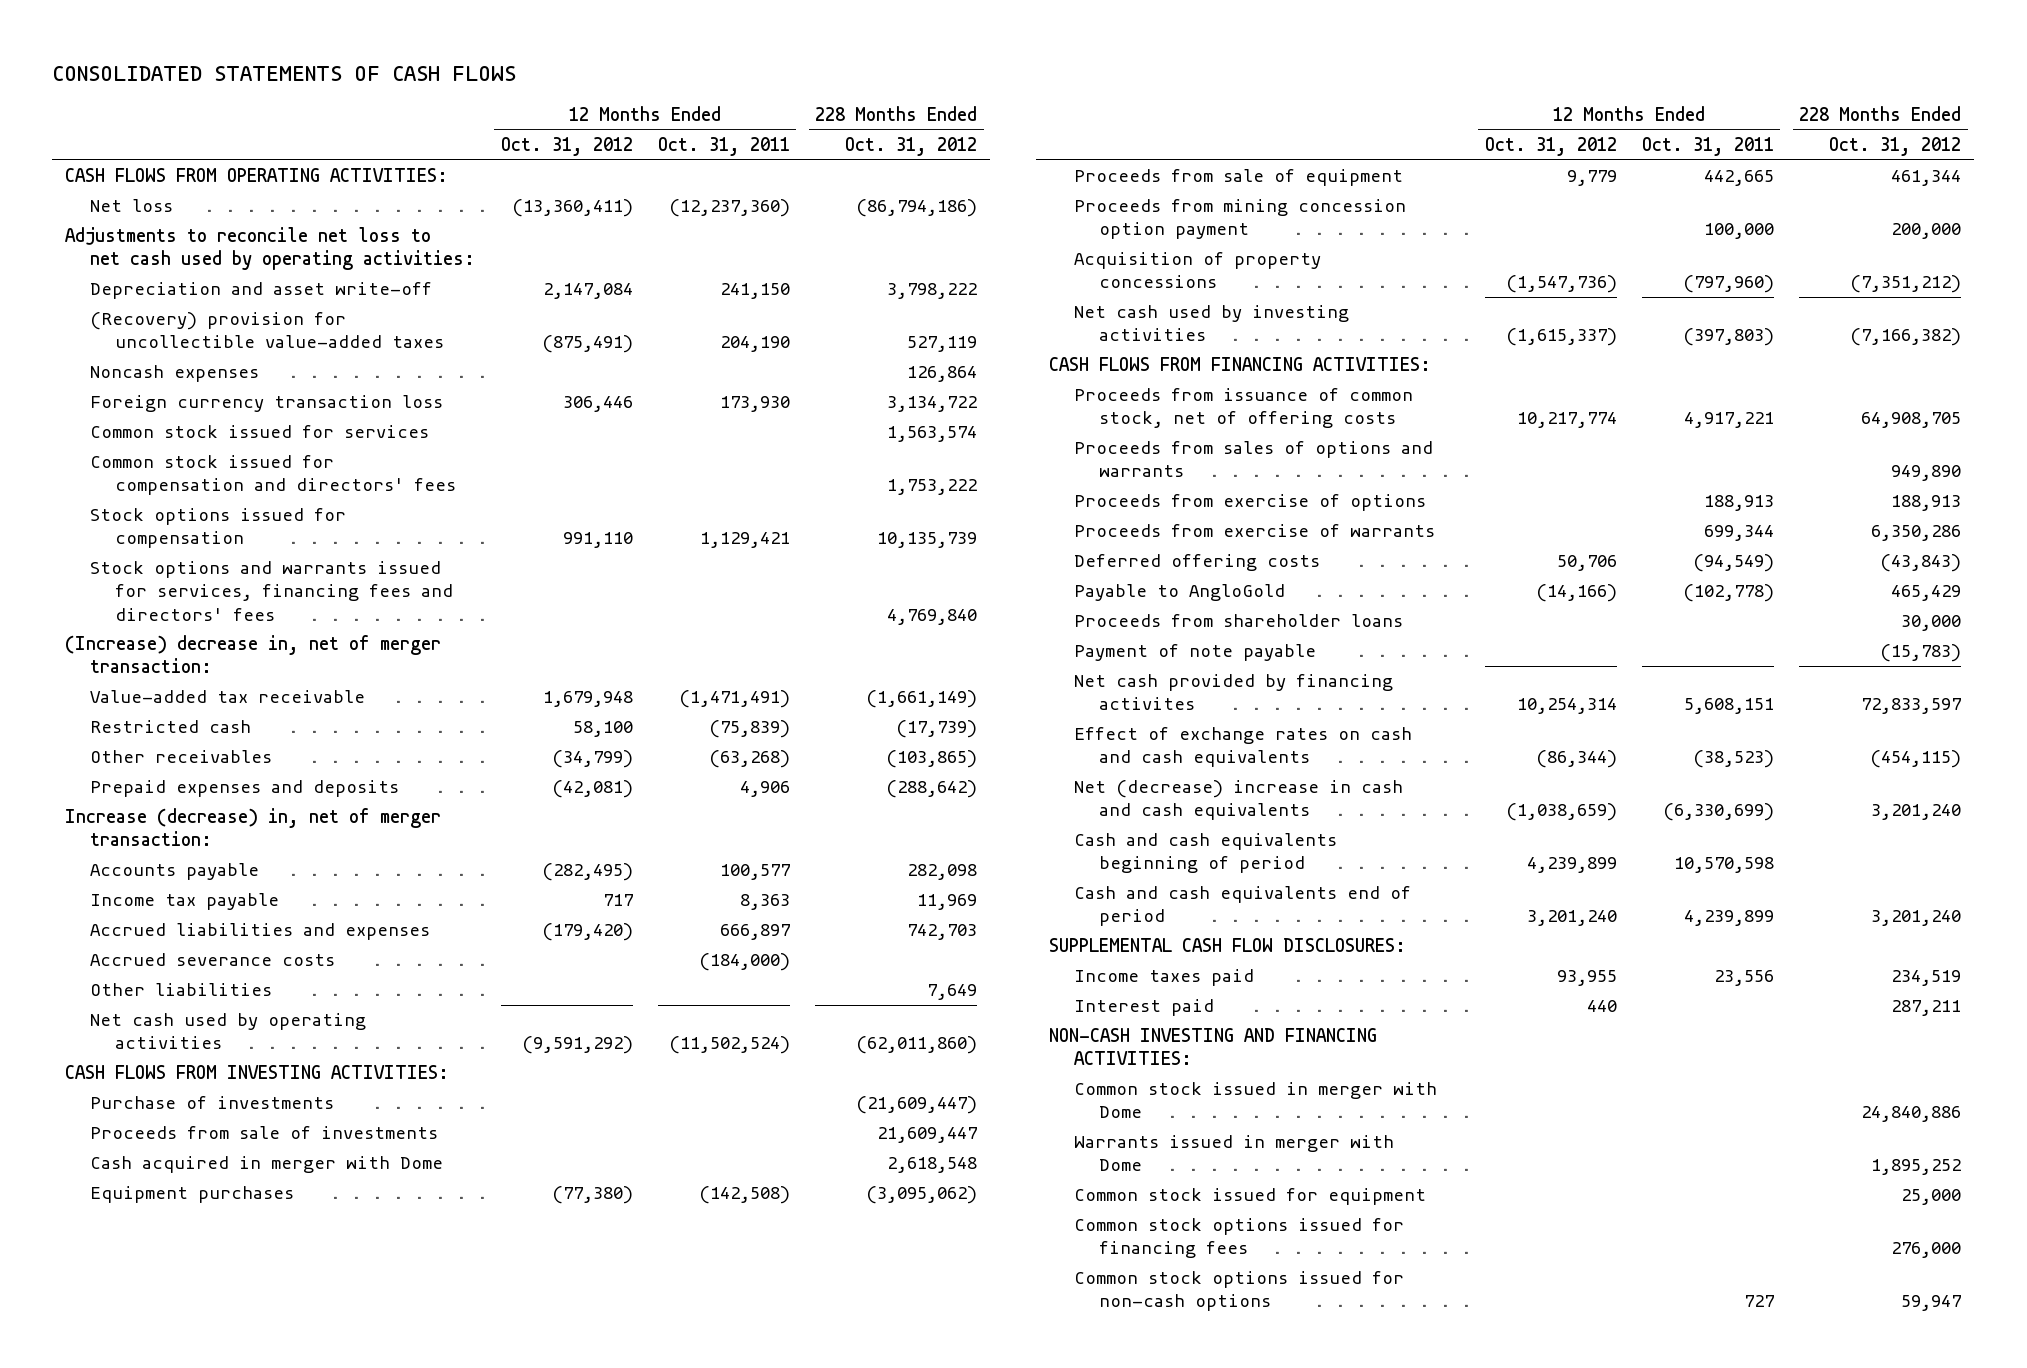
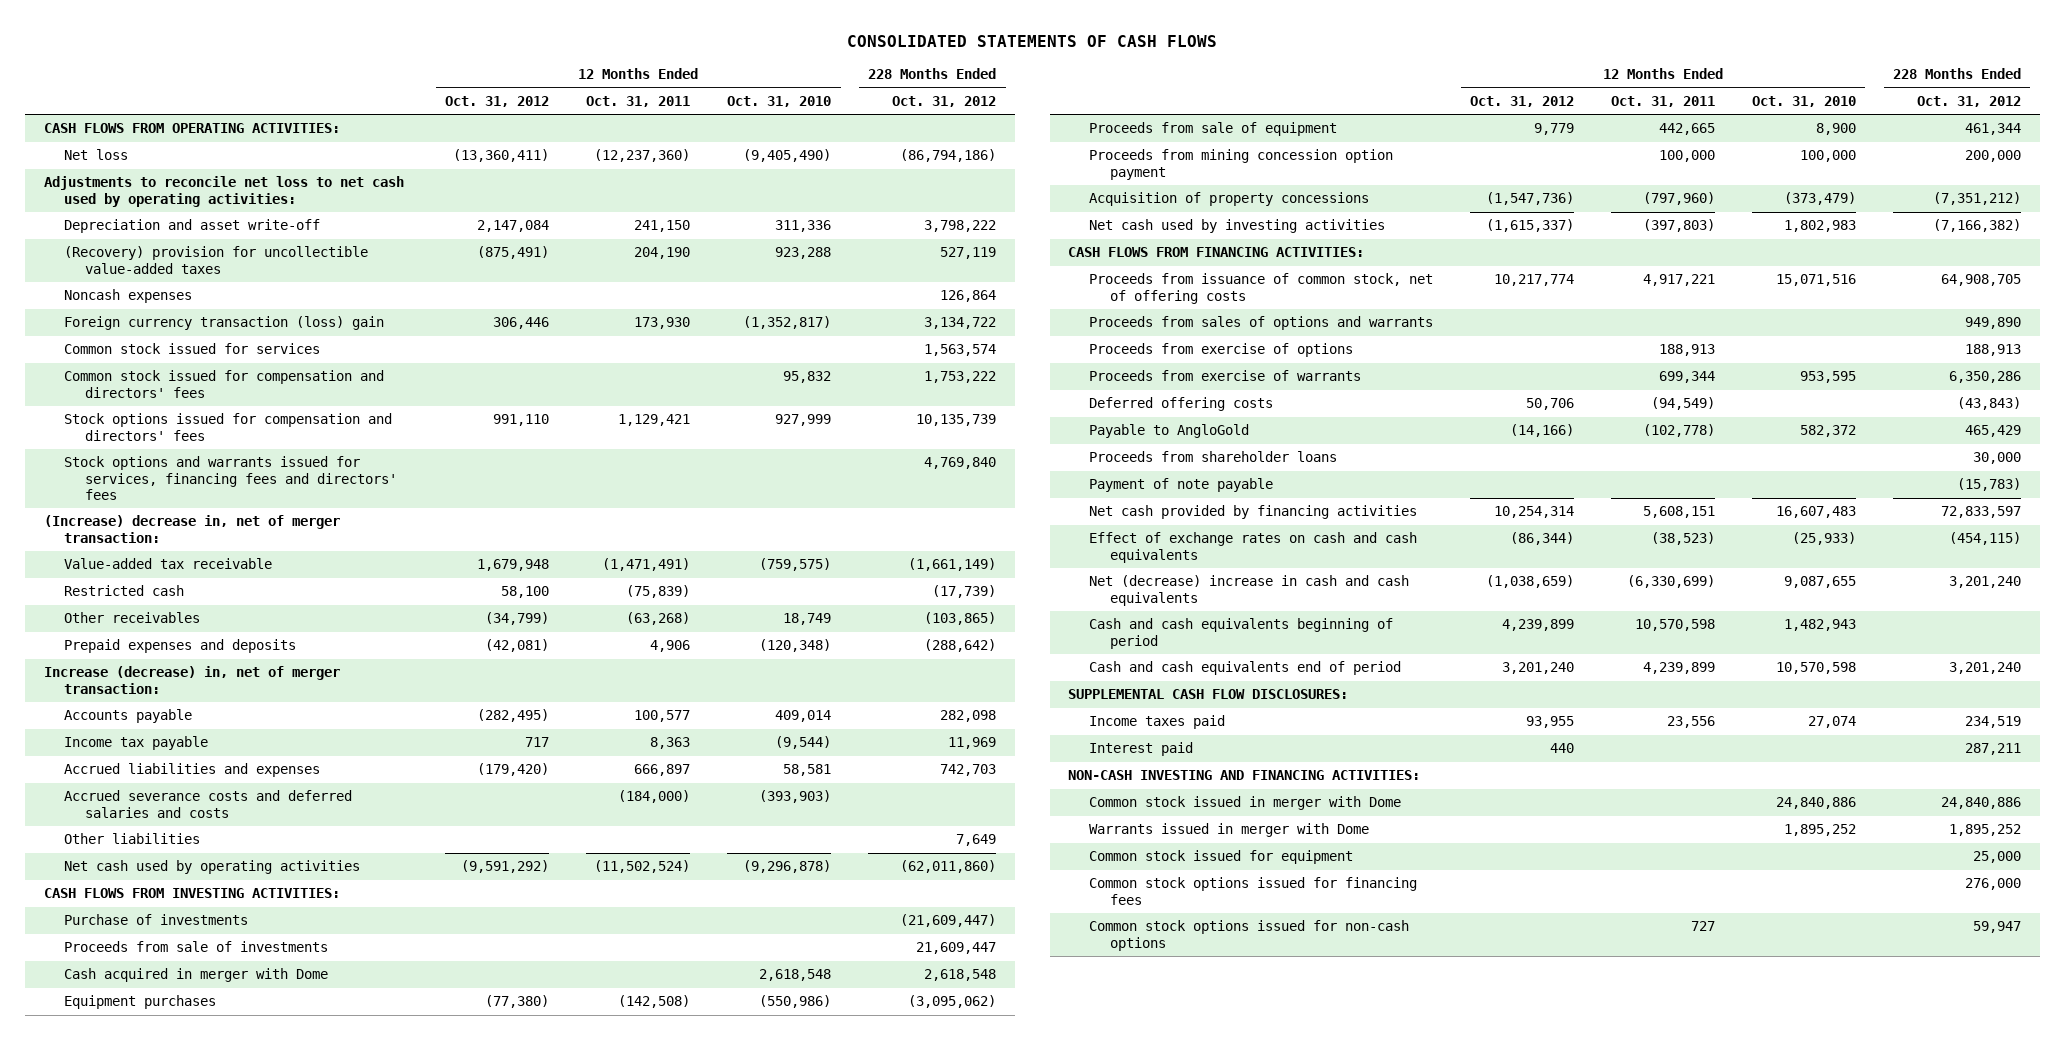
none -> [727,95,832,107] Oct. 31, 2010
[90,395,444,413] Foreign currency transaction loss -> [64,316,385,331] Foreign currency transaction (loss) gain
[90,508,347,549] Stock options issued for compensation -> [64,413,393,441] Stock options issued for compensation and directors' fees
[90,953,336,967] Accrued severance costs -> [64,790,353,818] Accrued severance costs and deferred salaries and costs
[1074,674,1394,711] Net cash provided by financing activites -> [1088,505,1417,520] Net cash provided by financing activities

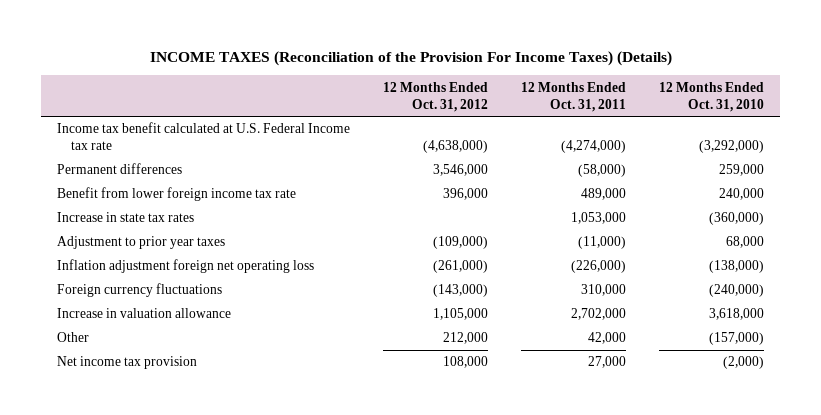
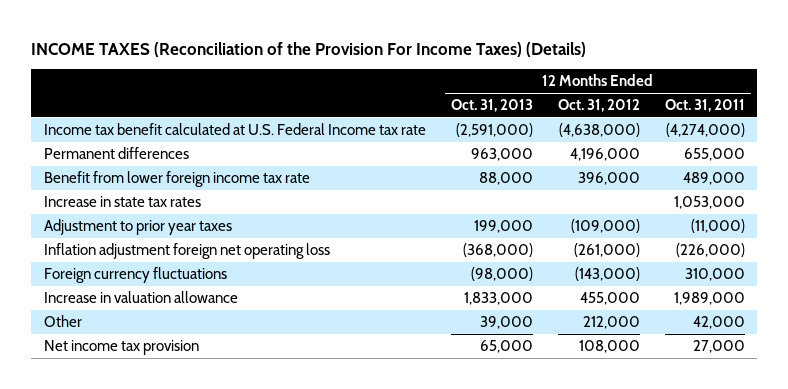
[658,81,764,112] 12 Months Ended Oct. 31, 2010 -> none
none -> [450,99,533,113] Oct. 31, 2013
[433,164,489,177] 3,546,000 -> [569,148,640,162] 4,196,000
[577,164,626,178] (58,000) -> [683,148,745,162] 655,000
[433,308,489,321] 1,105,000 -> [579,292,640,306] 455,000
[570,308,626,321] 2,702,000 -> [673,292,745,306] 1,989,000

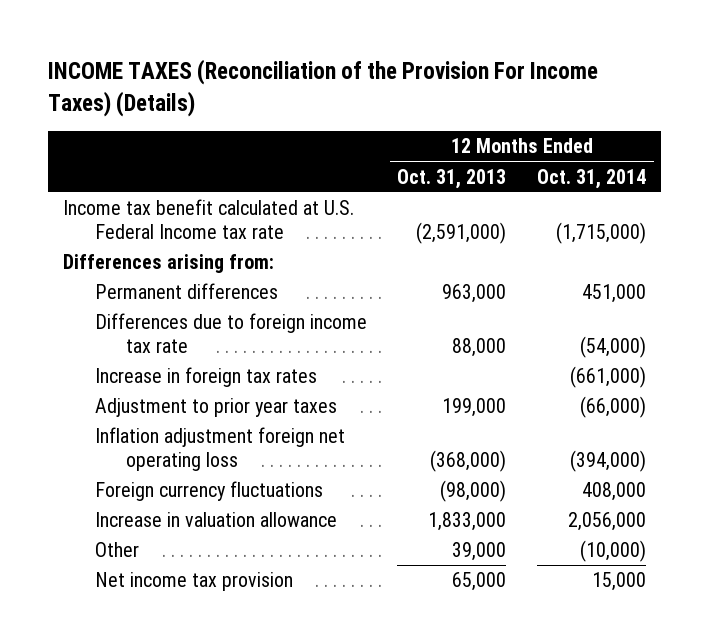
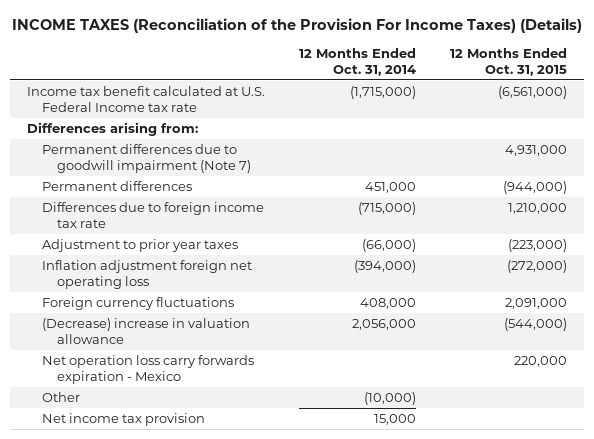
[397,168,507,189] Oct. 31, 2013 -> none
none -> [449,47,567,76] 12 Months Ended Oct. 31, 2015
none -> [42,143,251,173] Permanent differences due to goodwill impairment (Note 7)
[94,367,317,388] Increase in foreign tax rates -> none
[579,336,646,359] (54,000) -> [358,201,417,215] (715,000)
[94,512,337,528] Increase in valuation allowance -> [42,317,251,344] (Decrease) increase in valuation allowance
none -> [42,354,255,384] Net operation loss carry forwards expiration - Mexico

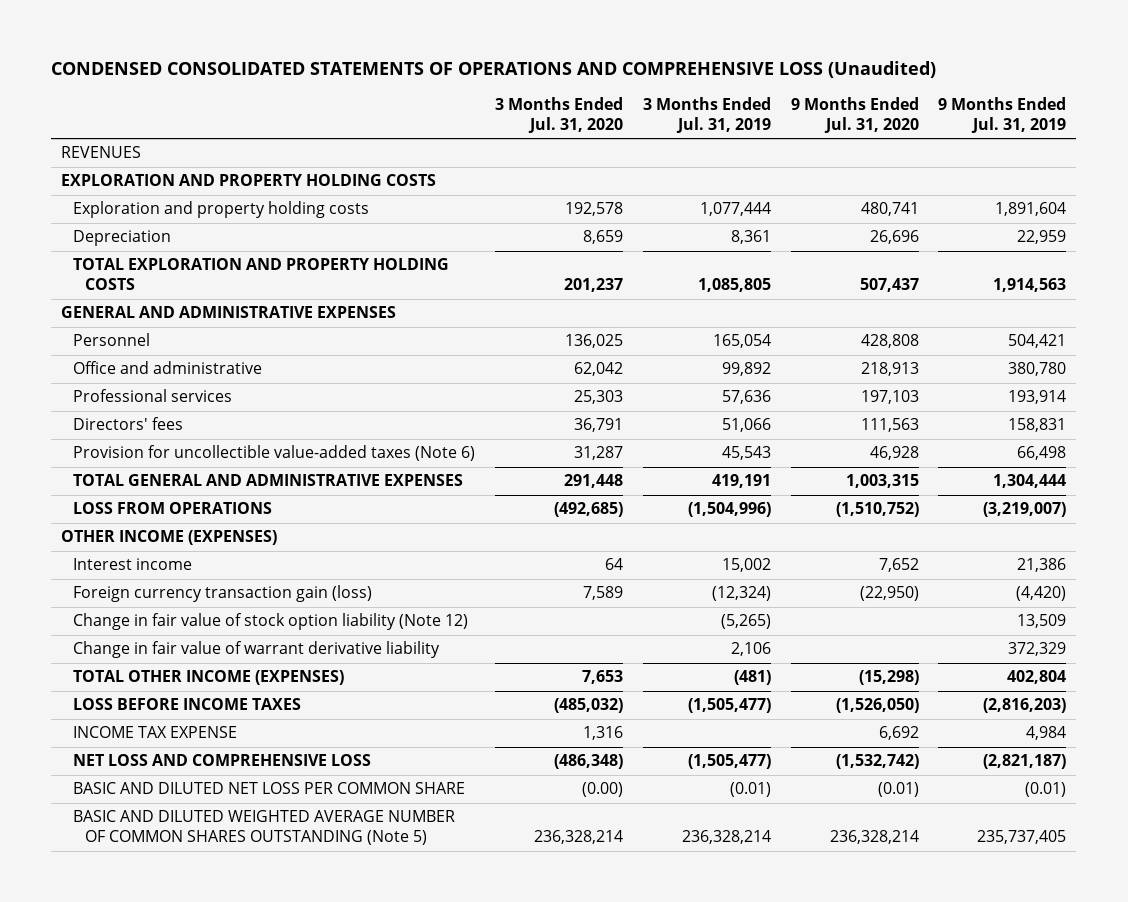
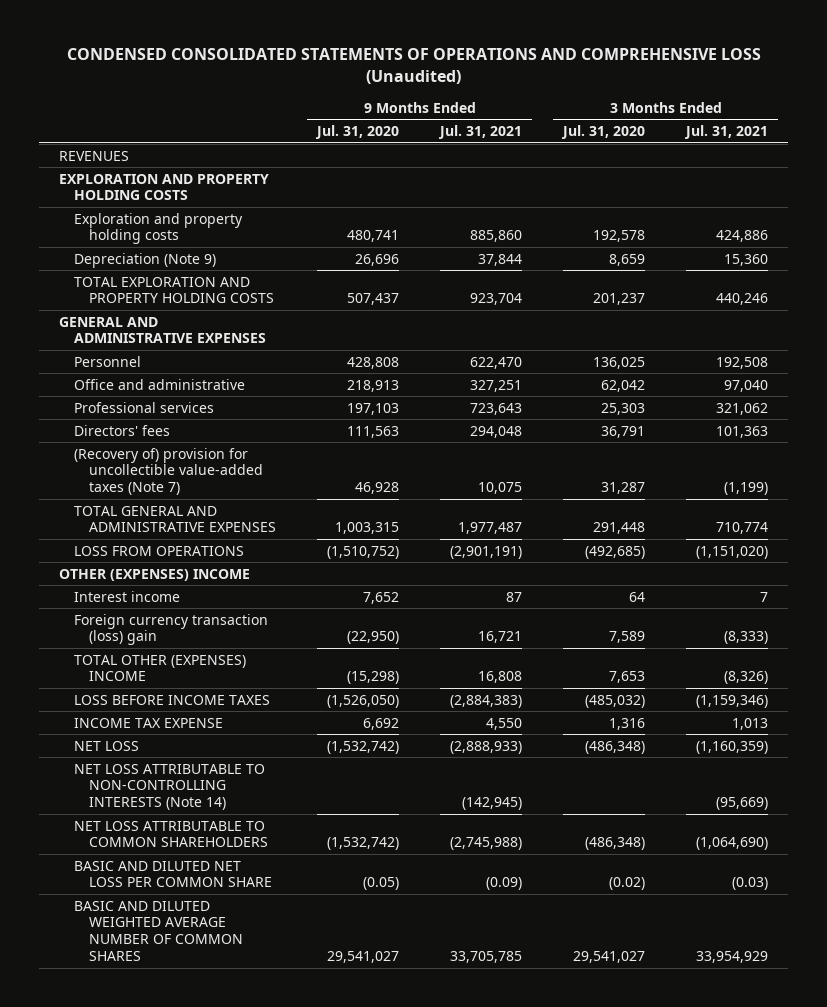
[642,97,771,134] 3 Months Ended Jul. 31, 2019 -> none
[938,97,1067,134] 9 Months Ended Jul. 31, 2019 -> none
none -> [438,124,523,139] Jul. 31, 2021
none -> [684,124,769,139] Jul. 31, 2021
[73,230,172,247] Depreciation -> [74,252,217,268] Depreciation (Note 9)
[73,445,476,462] Provision for uncollectible value-added taxes (Note 6) -> [74,447,264,496] (Recovery of) provision for uncollectible value-added taxes (Note 7)
[61,530,278,546] OTHER INCOME (EXPENSES) -> [59,568,251,581] OTHER (EXPENSES) INCOME
[73,613,469,631] Change in fair value of stock option liability (Note 12) -> none
[73,641,441,659] Change in fair value of warrant derivative liability -> none
[73,585,373,603] Foreign currency transaction gain (loss) -> [74,613,269,646] Foreign currency transaction (loss) gain
[73,670,345,686] TOTAL OTHER INCOME (EXPENSES) -> [74,654,247,682] TOTAL OTHER (EXPENSES) INCOME
none -> [74,740,140,751] NET LOSS
none -> [74,763,266,811] NET LOSS ATTRIBUTABLE TO NON-CONTROLLING INTERESTS (Note 14)
[73,754,372,767] NET LOSS AND COMPREHENSIVE LOSS -> [74,820,269,848] NET LOSS ATTRIBUTABLE TO COMMON SHAREHOLDERS
[581,782,623,798] (0.00) -> [609,877,646,891] (0.02)
[877,782,919,798] (0.01) -> [363,877,400,891] (0.05)
[73,810,456,846] BASIC AND DILUTED WEIGHTED AVERAGE NUMBER OF COMMON SHARES OUTSTANDING (Note 5) -> [74,900,244,961] BASIC AND DILUTED WEIGHTED AVERAGE NUMBER OF COMMON SHARES
[533,830,623,845] 236,328,214 -> [573,950,646,963] 29,541,027
[829,830,919,845] 236,328,214 -> [327,950,400,963] 29,541,027

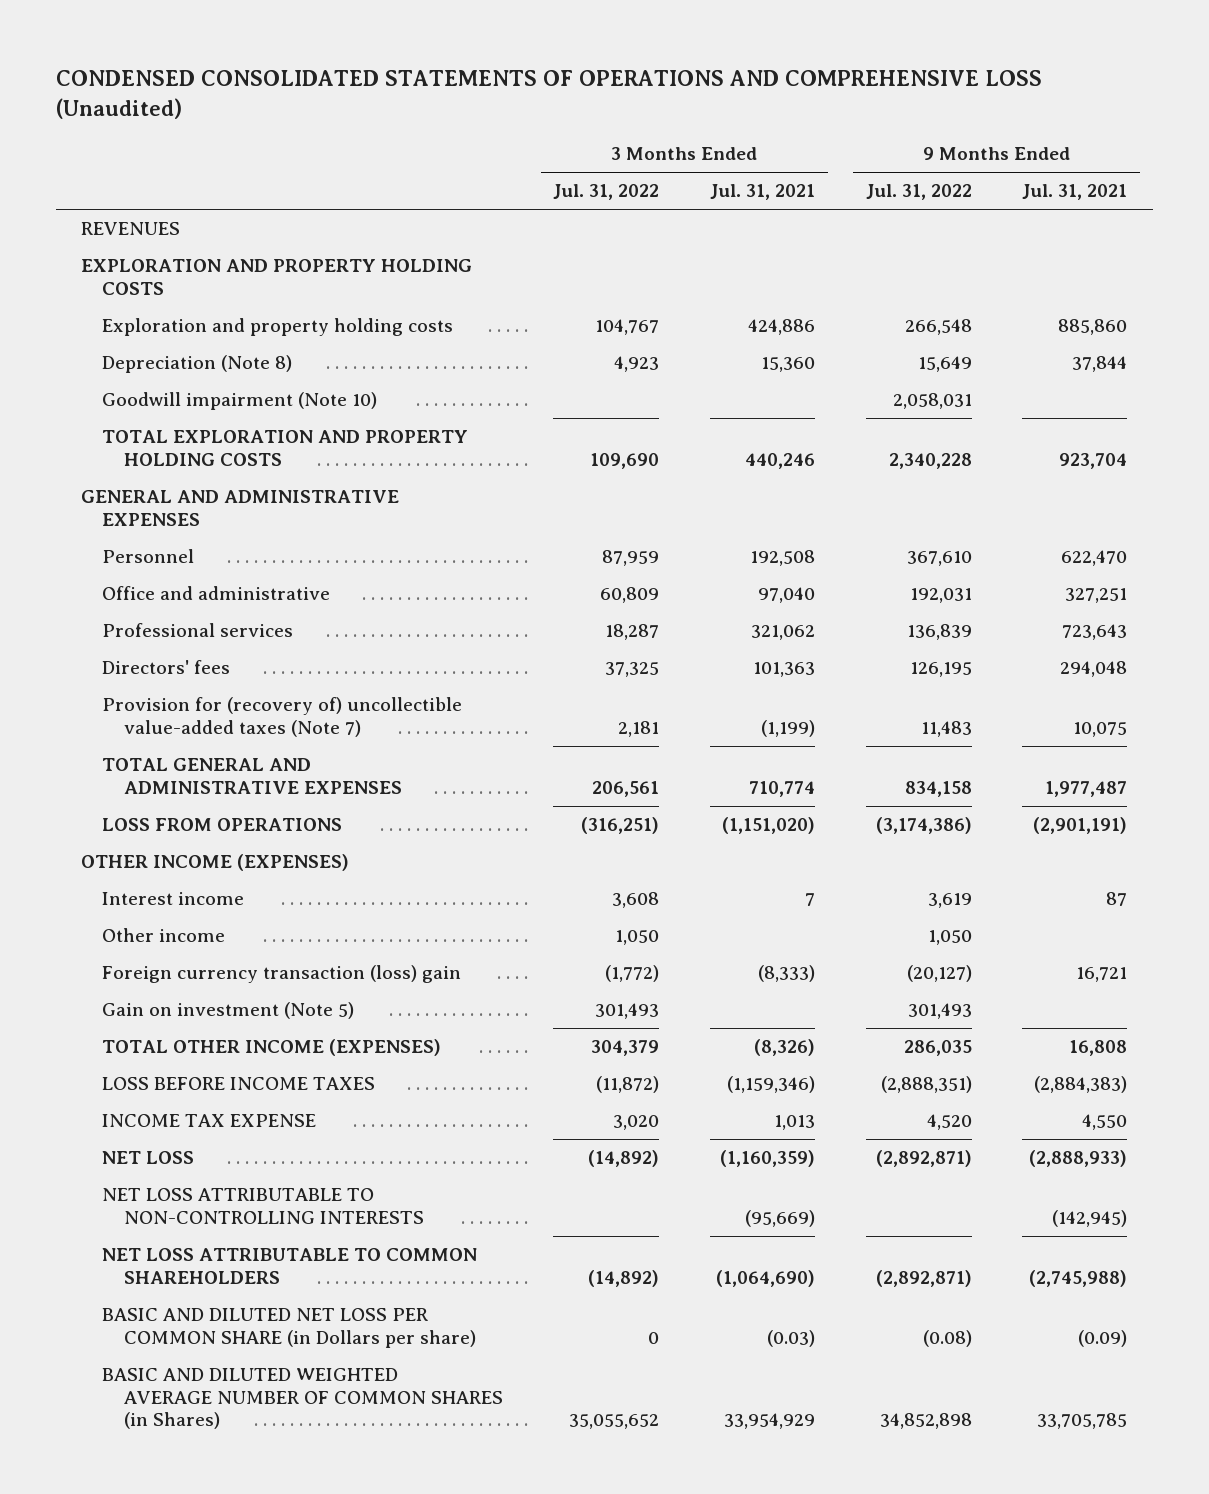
[315,124,400,139] Jul. 31, 2020 -> none
[561,124,646,139] Jul. 31, 2020 -> none
none -> [553,184,660,201] Jul. 31, 2022
none -> [865,184,972,201] Jul. 31, 2022
[74,252,217,268] Depreciation (Note 9) -> [102,355,293,374] Depreciation (Note 8)
none -> [102,392,378,411] Goodwill impairment (Note 10)
[74,447,264,496] (Recovery of) provision for uncollectible value-added taxes (Note 7) -> [102,697,463,737] Provision for (recovery of) uncollectible value-added taxes (Note 7)
[59,568,251,581] OTHER (EXPENSES) INCOME -> [81,854,350,872] OTHER INCOME (EXPENSES)
none -> [102,928,226,943] Other income
none -> [102,1002,355,1020] Gain on investment (Note 5)
[74,654,247,682] TOTAL OTHER (EXPENSES) INCOME -> [102,1039,442,1057] TOTAL OTHER INCOME (EXPENSES)
[74,763,266,811] NET LOSS ATTRIBUTABLE TO NON-CONTROLLING INTERESTS (Note 14) -> [102,1188,424,1224] NET LOSS ATTRIBUTABLE TO NON-CONTROLLING INTERESTS
[74,860,273,888] BASIC AND DILUTED NET LOSS PER COMMON SHARE -> [102,1308,476,1348] BASIC AND DILUTED NET LOSS PER COMMON SHARE (in Dollars per share)
[74,900,244,961] BASIC AND DILUTED WEIGHTED AVERAGE NUMBER OF COMMON SHARES -> [102,1368,503,1429] BASIC AND DILUTED WEIGHTED AVERAGE NUMBER OF COMMON SHARES (in Shares)

